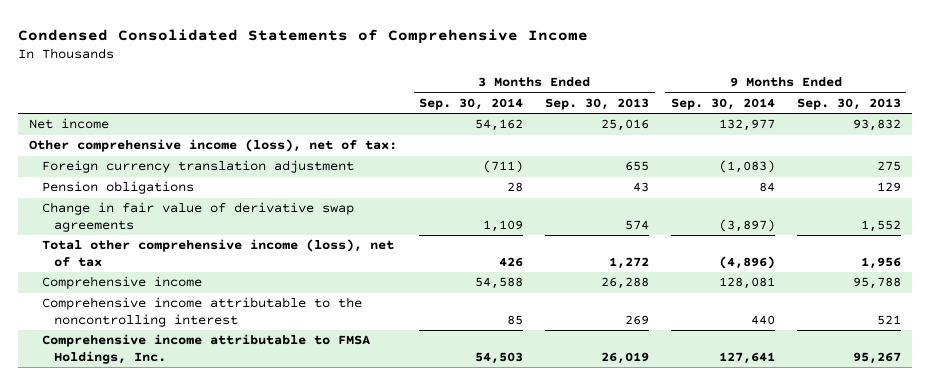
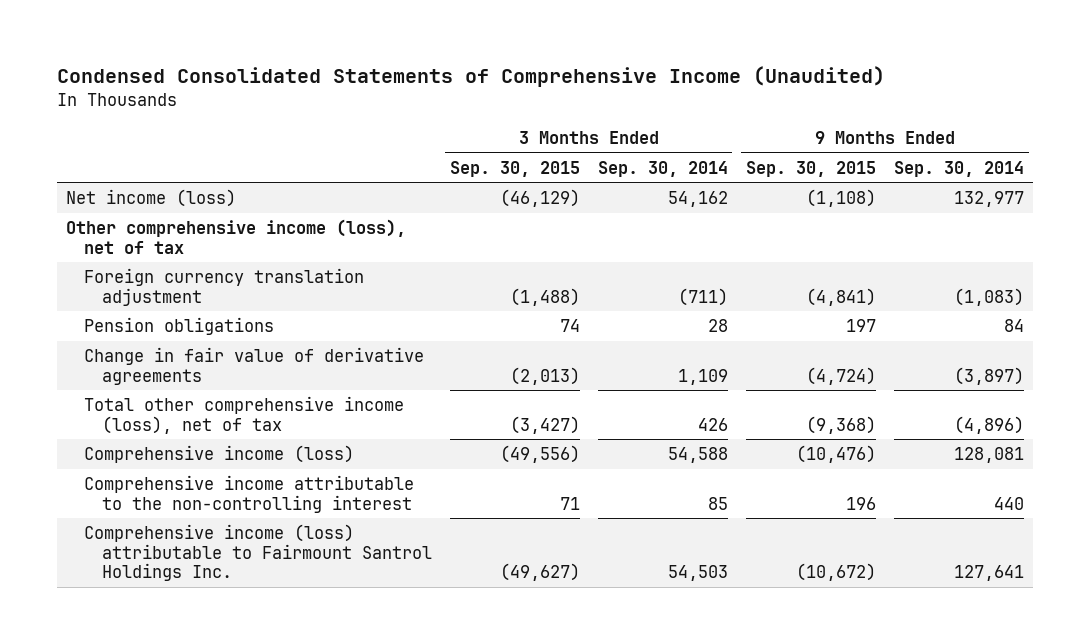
[18,28,589,44] Condensed Consolidated Statements of Comprehensive Income -> [56,66,885,88] Condensed Consolidated Statements of Comprehensive Income (Unaudited)
[545,97,650,110] Sep. 30, 2013 -> none
[796,97,901,110] Sep. 30, 2013 -> none
none -> [449,160,580,177] Sep. 30, 2015
none -> [745,160,876,177] Sep. 30, 2015
[29,118,110,130] Net income -> [65,189,236,208] Net income (loss)
[29,139,398,153] Other comprehensive income (loss), net of tax: -> [65,219,406,254] Other comprehensive income (loss), net of tax
[41,202,354,233] Change in fair value of derivative swap agreements -> [83,347,424,385] Change in fair value of derivative agreements
[41,276,202,290] Comprehensive income -> [83,445,354,464] Comprehensive income (loss)
[41,297,362,328] Comprehensive income attributable to the noncontrolling interest -> [83,475,414,513] Comprehensive income attributable to the non-controlling interest
[41,334,370,365] Comprehensive income attributable to FMSA Holdings, Inc. -> [83,524,432,581] Comprehensive income (loss) attributable to Fairmount Santrol Holdings Inc.

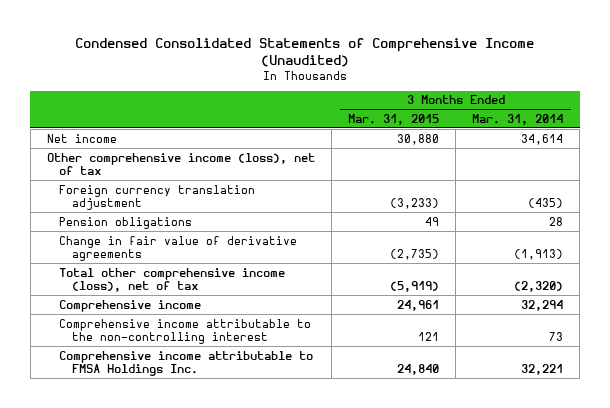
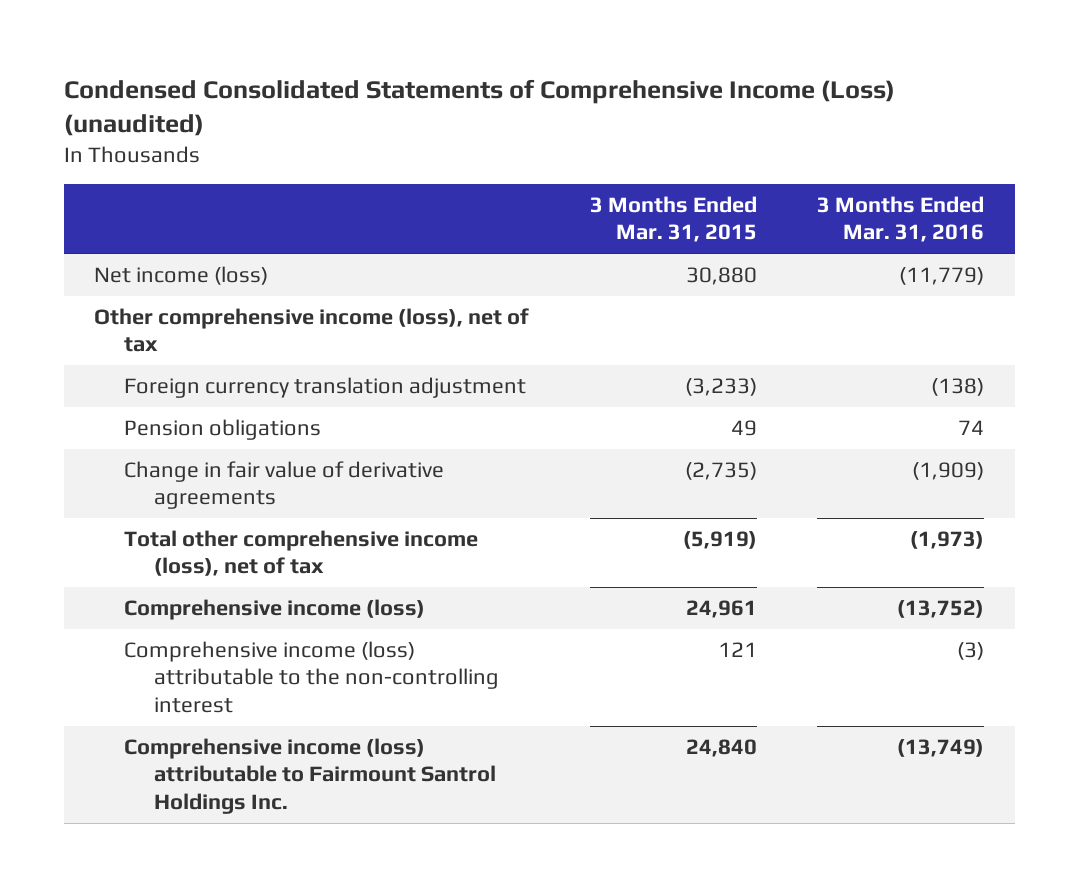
[74,37,534,67] Condensed Consolidated Statements of Comprehensive Income (Unaudited) -> [63,79,895,137] Condensed Consolidated Statements of Comprehensive Income (Loss) (unaudited)
[472,113,564,125] Mar. 31, 2014 -> none
none -> [817,195,985,243] 3 Months Ended Mar. 31, 2016
[46,133,117,143] Net income -> [94,266,269,286] Net income (loss)
[59,299,202,312] Comprehensive income -> [124,599,426,621] Comprehensive income (loss)
[59,318,312,345] Comprehensive income attributable to the non-controlling interest -> [124,641,500,713] Comprehensive income (loss) attributable to the non-controlling interest
[59,350,314,377] Comprehensive income attributable to FMSA Holdings Inc. -> [124,738,497,814] Comprehensive income (loss) attributable to Fairmount Santrol Holdings Inc.

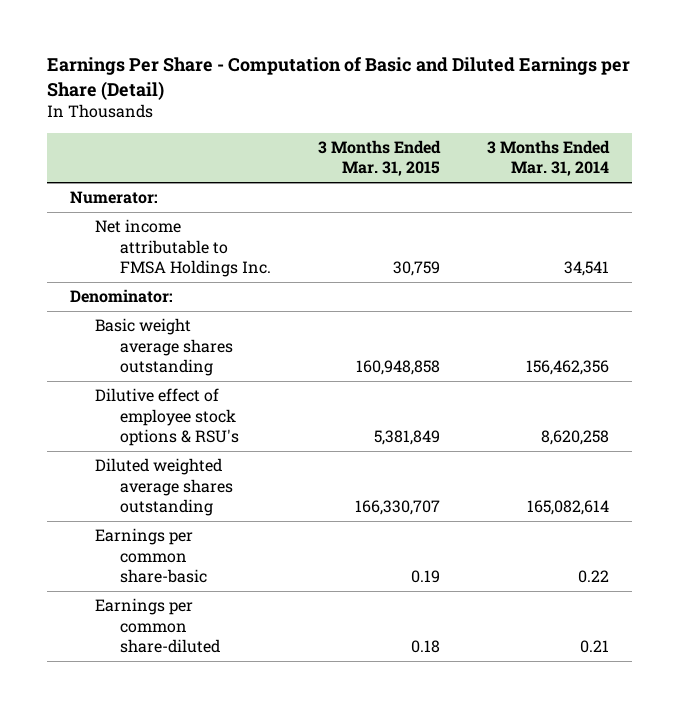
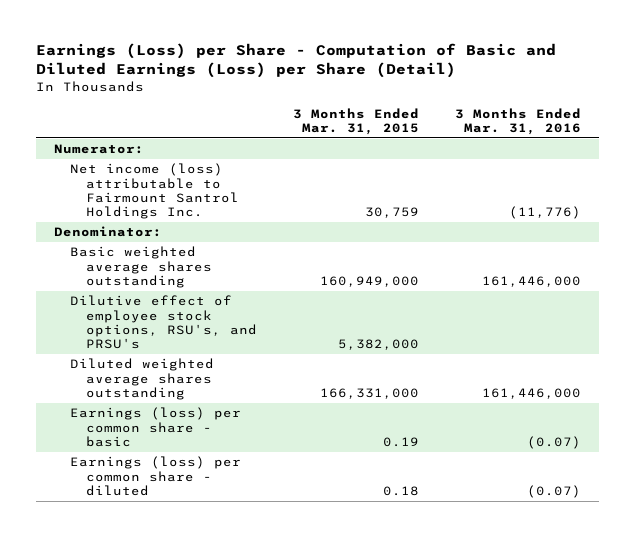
[46,57,630,100] Earnings Per Share - Computation of Basic and Diluted Earnings per Share (Detail) -> [36,43,557,79] Earnings (Loss) per Share - Computation of Basic and Diluted Earnings (Loss) per Share (Detail)
[486,140,610,177] 3 Months Ended Mar. 31, 2014 -> none
none -> [454,107,581,135] 3 Months Ended Mar. 31, 2016
[95,219,272,277] Net income attributable to FMSA Holdings Inc. -> [70,163,239,219] Net income (loss) attributable to Fairmount Santrol Holdings Inc.
[95,318,234,376] Basic weight average shares outstanding -> [70,246,212,288] Basic weighted average shares outstanding
[356,359,441,375] 160,948,858 -> [319,275,419,287] 160,949,000
[95,388,240,446] Dilutive effect of employee stock options & RSU's -> [70,295,257,349] Dilutive effect of employee stock options, RSU's, and PRSU's
[374,429,441,445] 5,381,849 -> [337,338,419,350] 5,382,000
[355,499,441,515] 166,330,707 -> [319,387,419,399] 166,331,000
[95,528,208,583] Earnings per common share-basic -> [70,407,242,447] Earnings (loss) per common share - basic
[95,598,221,653] Earnings per common share-diluted -> [70,456,242,496] Earnings (loss) per common share - diluted

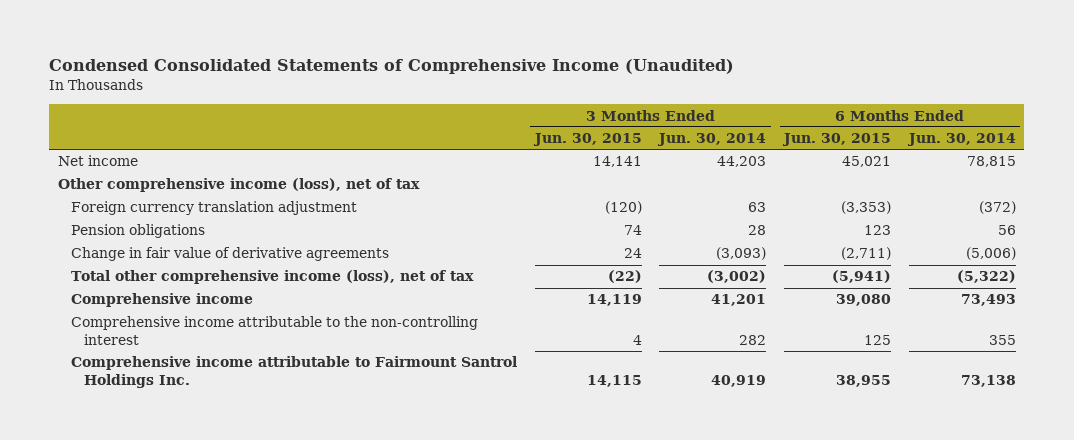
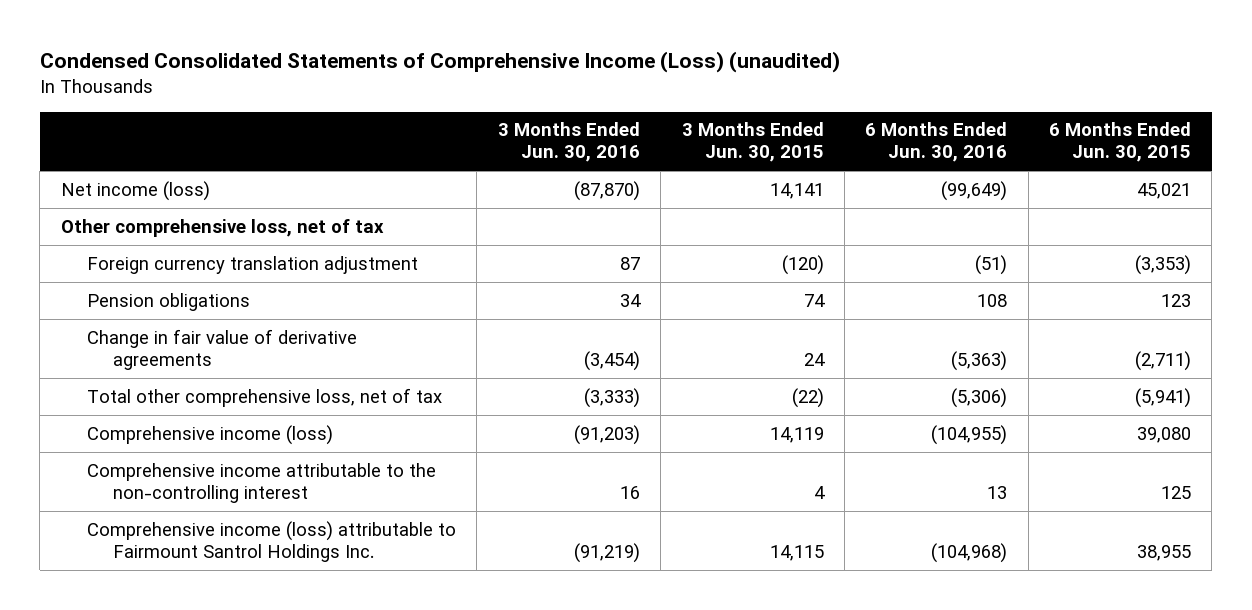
[49,59,735,75] Condensed Consolidated Statements of Comprehensive Income (Unaudited) -> [39,51,840,74] Condensed Consolidated Statements of Comprehensive Income (Loss) (unaudited)
[657,133,767,147] Jun. 30, 2014 -> none
[906,133,1016,147] Jun. 30, 2014 -> none
none -> [497,122,640,163] 3 Months Ended Jun. 30, 2016
none -> [865,122,1008,163] 6 Months Ended Jun. 30, 2016
[58,155,139,167] Net income -> [60,180,210,201] Net income (loss)
[58,178,421,193] Other comprehensive income (loss), net of tax -> [60,218,384,237] Other comprehensive loss, net of tax
[71,270,475,285] Total other comprehensive income (loss), net of tax -> [86,387,442,407] Total other comprehensive loss, net of tax
[71,293,254,308] Comprehensive income -> [86,424,333,445] Comprehensive income (loss)
[71,356,518,388] Comprehensive income attributable to Fairmount Santrol Holdings Inc. -> [86,520,456,562] Comprehensive income (loss) attributable to Fairmount Santrol Holdings Inc.

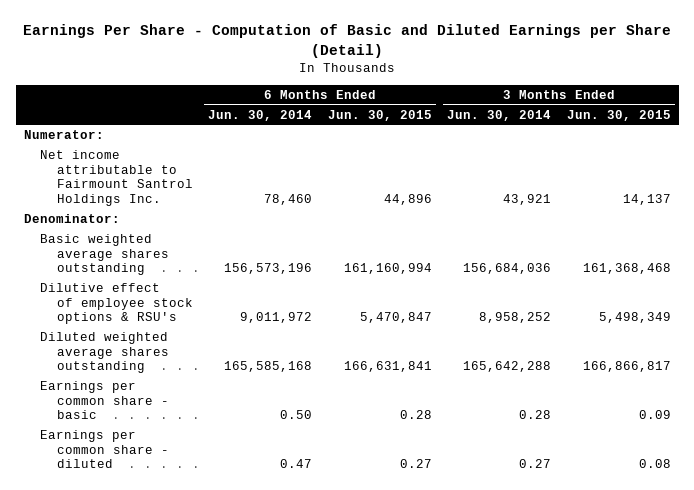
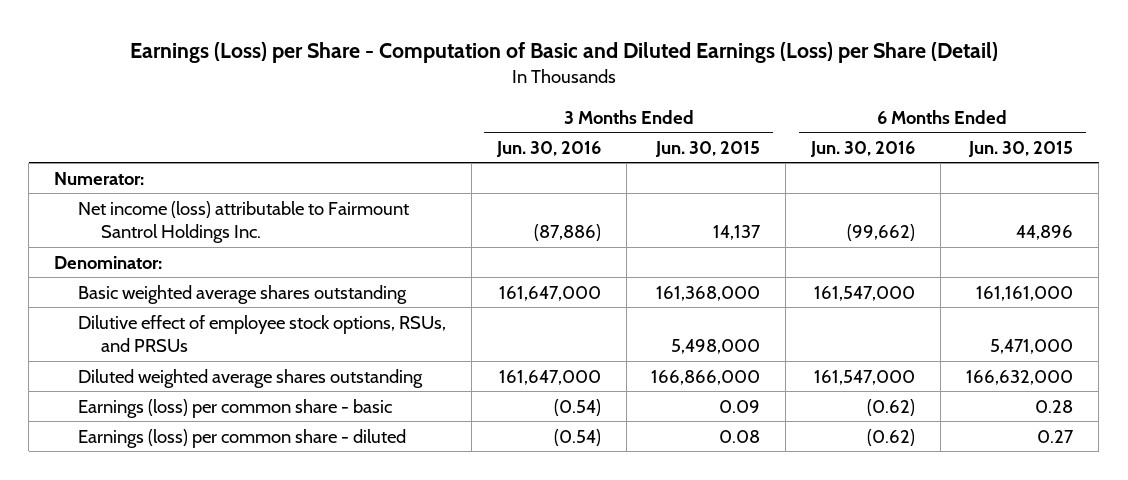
[23,24,672,59] Earnings Per Share - Computation of Basic and Diluted Earnings per Share (Detail) -> [129,41,998,63] Earnings (Loss) per Share - Computation of Basic and Diluted Earnings (Loss) per Share (Detail)
[208,109,313,121] Jun. 30, 2014 -> none
[447,109,552,121] Jun. 30, 2014 -> none
none -> [495,140,601,157] Jun. 30, 2016
none -> [810,140,916,157] Jun. 30, 2016
[40,150,193,207] Net income attributable to Fairmount Santrol Holdings Inc. -> [77,200,409,244] Net income (loss) attributable to Fairmount Santrol Holdings Inc.
[343,263,432,275] 161,160,994 -> [976,285,1074,301] 161,161,000
[582,263,671,275] 161,368,468 -> [656,285,761,301] 161,368,000
[40,283,193,325] Dilutive effect of employee stock options & RSU's -> [77,314,446,353] Dilutive effect of employee stock options, RSUs, and PRSUs
[359,312,432,324] 5,470,847 -> [990,339,1074,355] 5,471,000
[598,312,671,324] 5,498,349 -> [671,339,761,355] 5,498,000
[343,361,432,373] 166,631,841 -> [966,369,1074,385] 166,632,000
[582,361,671,373] 166,866,817 -> [651,369,761,385] 166,866,000
[40,381,169,420] Earnings per common share - basic -> [77,398,392,418] Earnings (loss) per common share - basic
[40,430,169,469] Earnings per common share - diluted -> [77,428,406,448] Earnings (loss) per common share - diluted

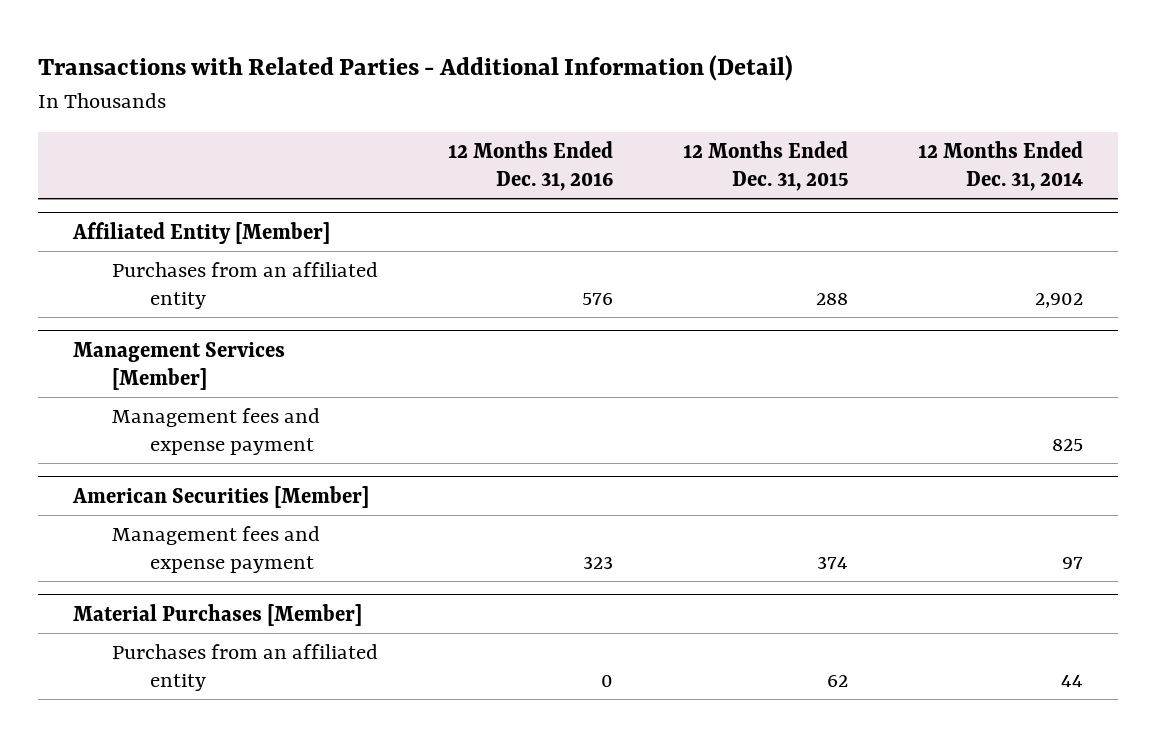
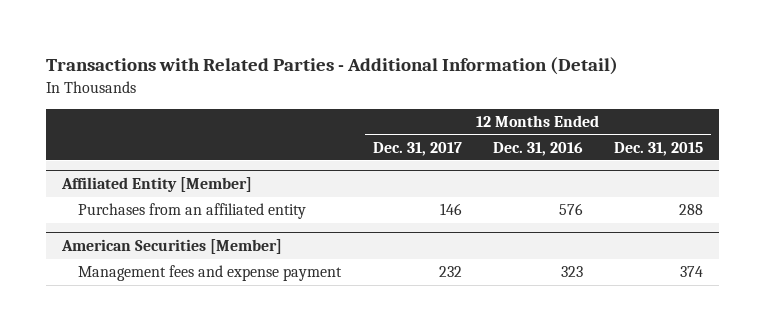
[917,141,1083,192] 12 Months Ended Dec. 31, 2014 -> none
none -> [372,141,462,156] Dec. 31, 2017
[72,341,285,390] Management Services [Member] -> none
[111,408,320,455] Management fees and expense payment -> none
[72,603,362,626] Material Purchases [Member] -> none
[111,644,378,691] Purchases from an affiliated entity -> none

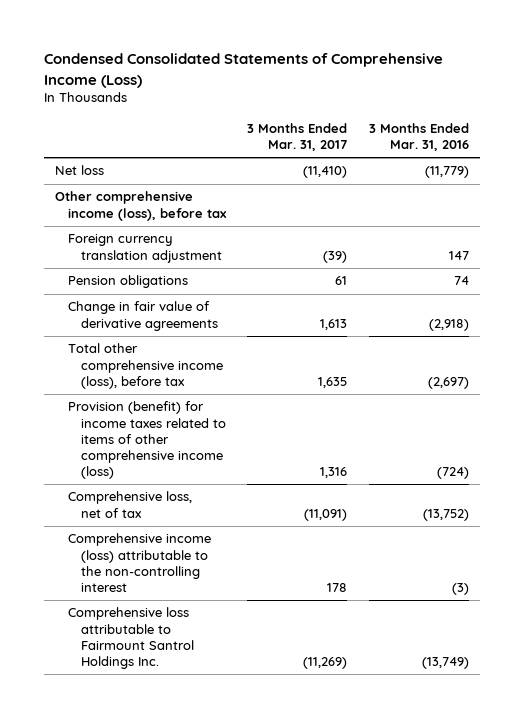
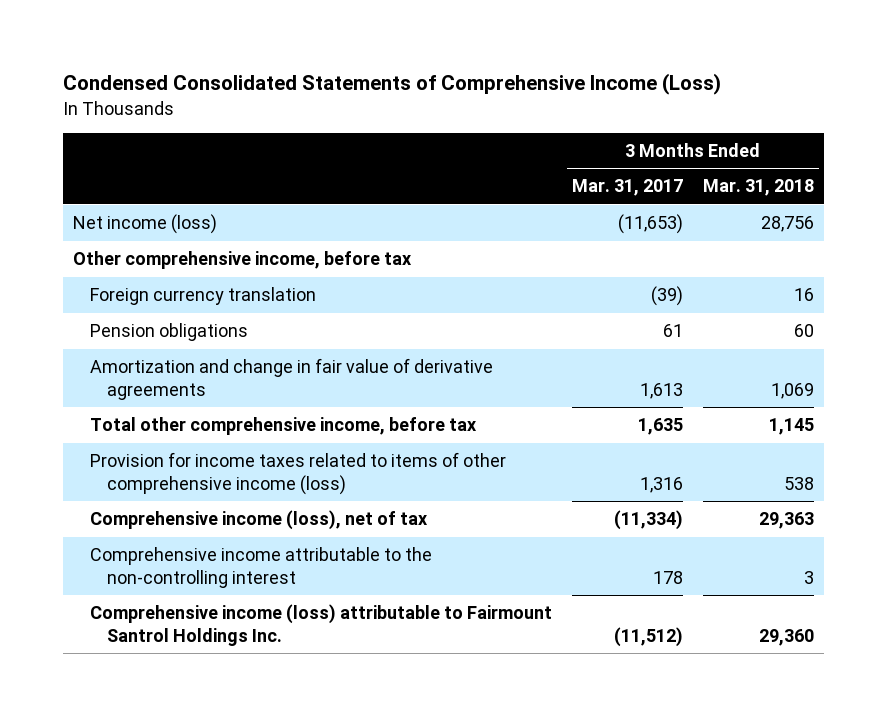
[368,122,469,152] 3 Months Ended Mar. 31, 2016 -> none
none -> [702,179,814,197] Mar. 31, 2018
[54,165,104,176] Net loss -> [72,214,217,235] Net income (loss)
[303,166,348,179] (11,410) -> [617,214,683,235] (11,653)
[54,191,227,221] Other comprehensive income (loss), before tax -> [72,251,412,270] Other comprehensive income, before tax
[67,234,222,263] Foreign currency translation adjustment -> [89,287,316,306] Foreign currency translation
[67,301,218,331] Change in fair value of derivative agreements -> [89,358,493,400] Amortization and change in fair value of derivative agreements
[67,343,223,389] Total other comprehensive income (loss), before tax -> [89,417,477,436] Total other comprehensive income, before tax
[67,401,226,480] Provision (benefit) for income taxes related to items of other comprehensive income (loss) -> [89,452,506,495] Provision for income taxes related to items of other comprehensive income (loss)
[67,491,192,518] Comprehensive loss, net of tax -> [89,510,428,531] Comprehensive income (loss), net of tax
[304,508,348,521] (11,091) -> [613,510,683,531] (11,334)
[67,533,211,593] Comprehensive income (loss) attributable to the non-controlling interest -> [89,547,432,588] Comprehensive income attributable to the non-controlling interest
[67,607,194,670] Comprehensive loss attributable to Fairmount Santrol Holdings Inc. -> [89,604,552,646] Comprehensive income (loss) attributable to Fairmount Santrol Holdings Inc.
[303,657,348,670] (11,269) -> [613,626,683,647] (11,512)

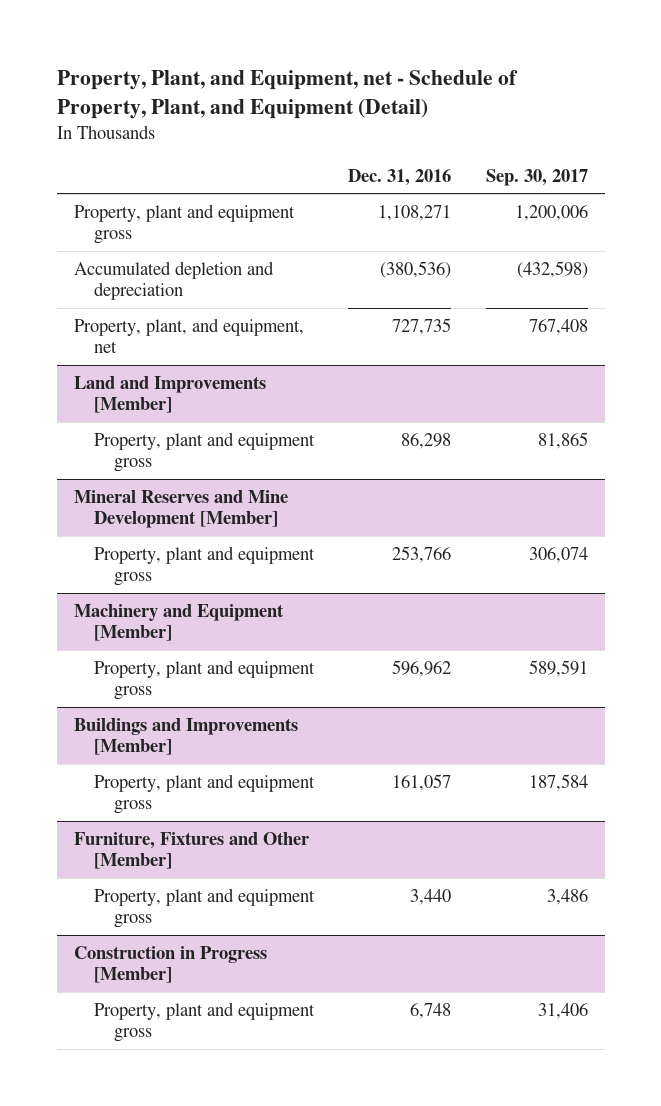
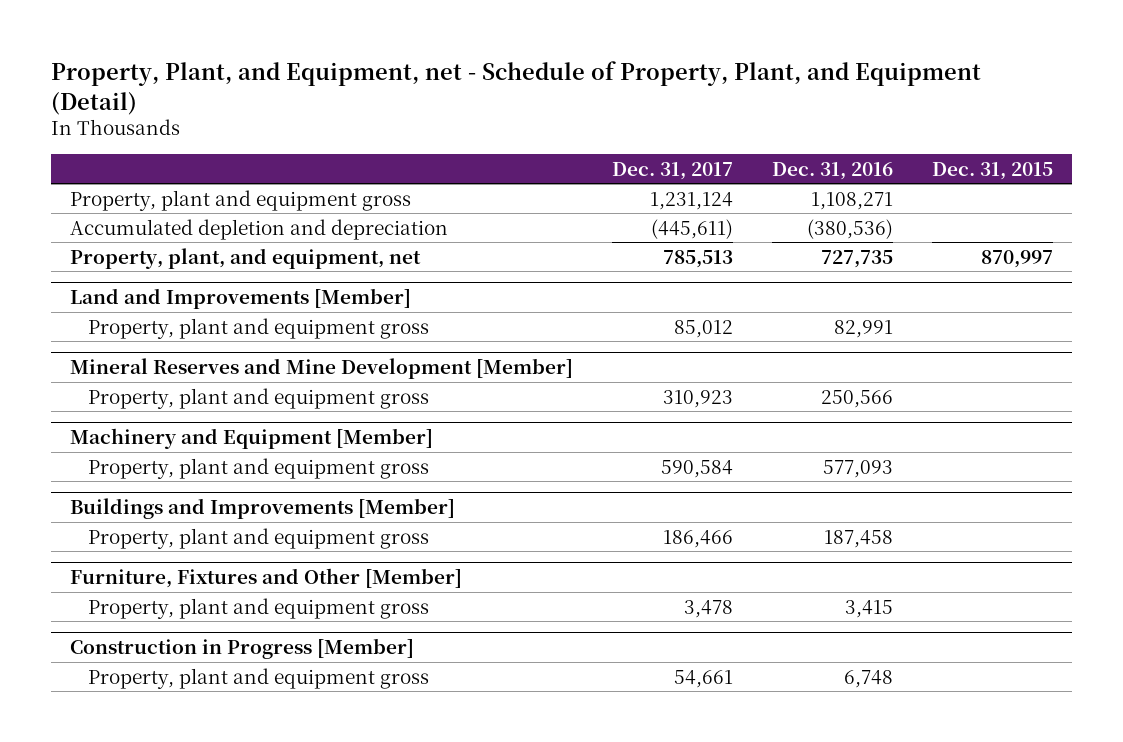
[485,168,588,186] Sep. 30, 2017 -> none
none -> [611,161,733,180] Dec. 31, 2017
none -> [931,161,1053,180] Dec. 31, 2015
[401,432,452,449] 86,298 -> [833,319,893,338] 82,991
[392,545,452,563] 253,766 -> [820,389,893,408] 250,566
[392,659,452,677] 596,962 -> [822,459,893,478] 577,093
[392,773,452,791] 161,057 -> [823,529,893,548] 187,458
[410,888,452,905] 3,440 -> [844,599,893,618] 3,415

